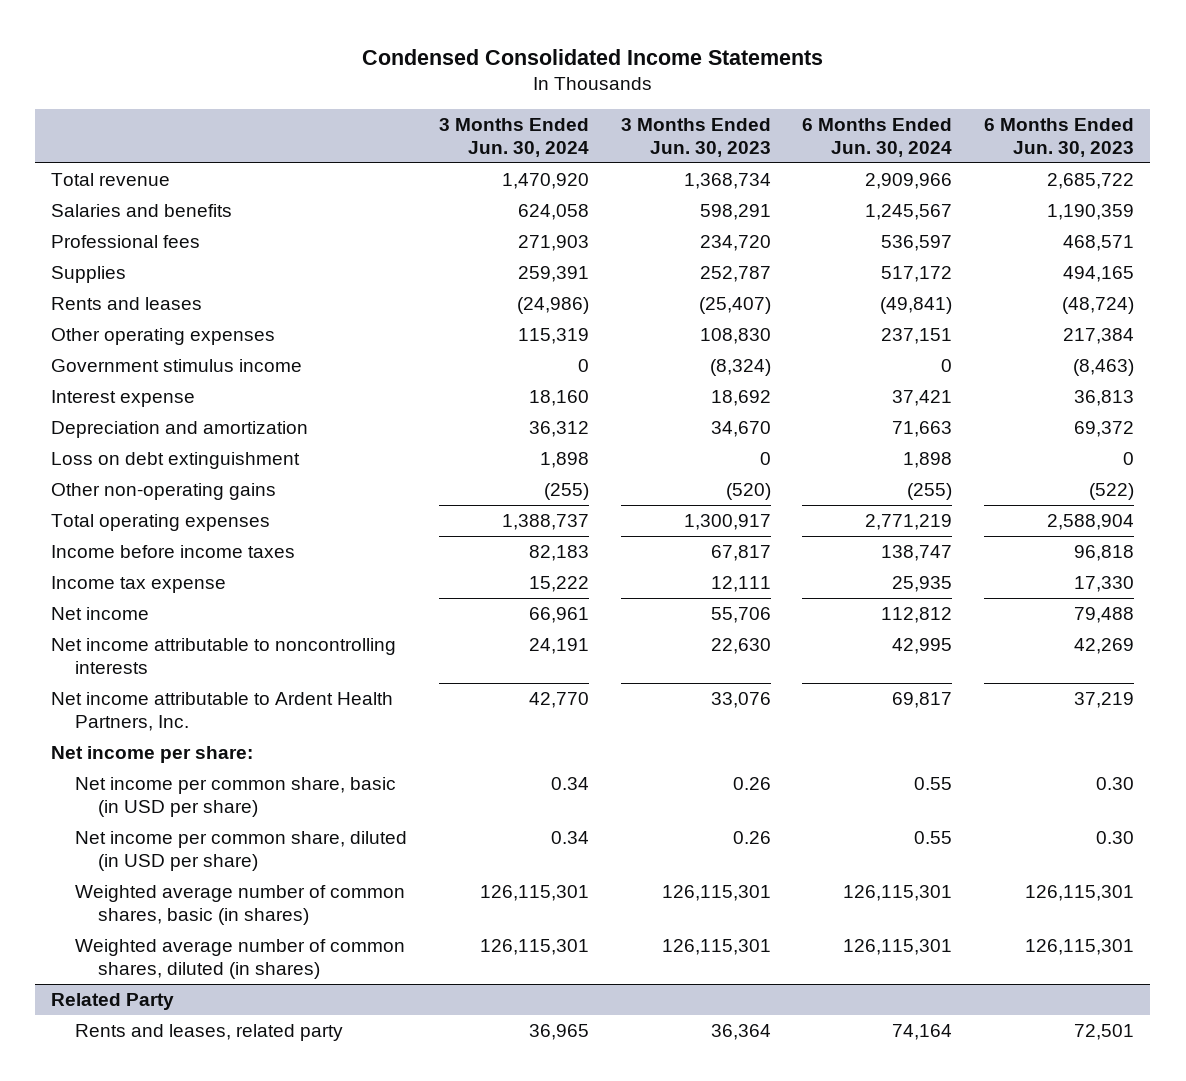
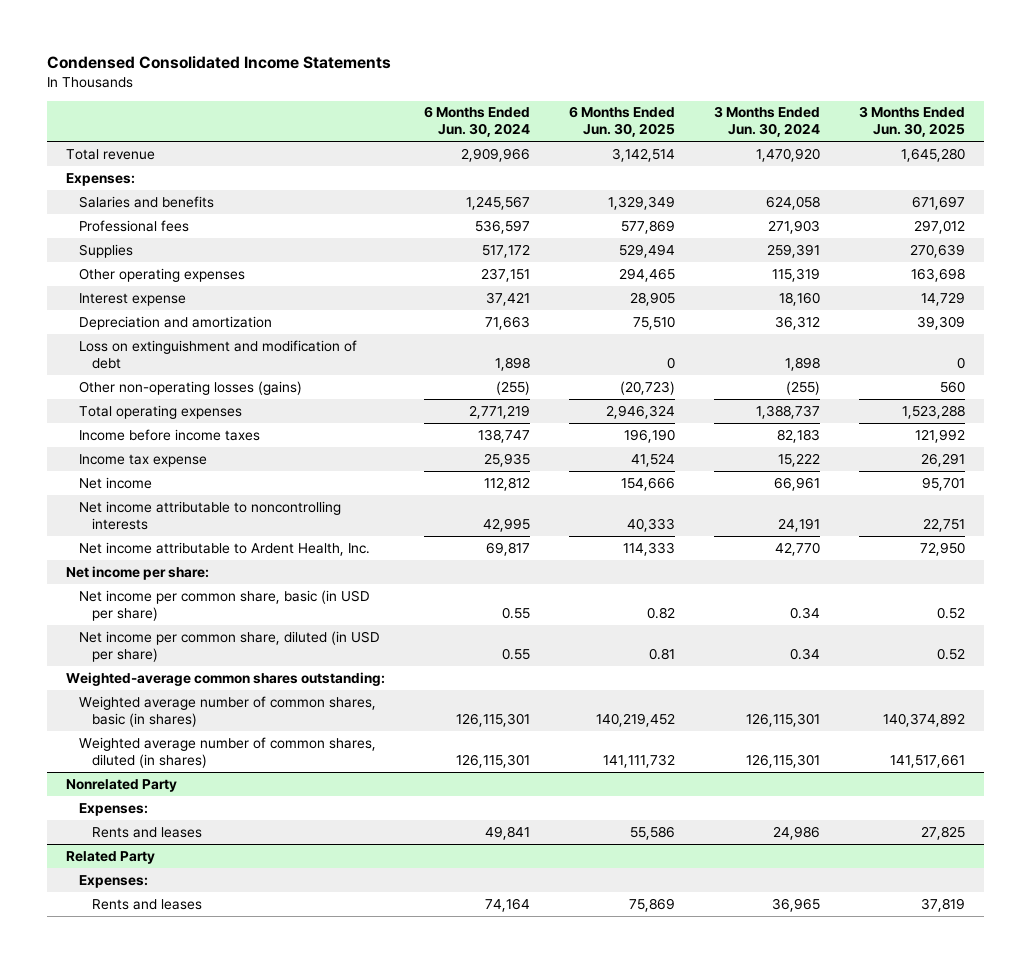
[620,117,771,157] 3 Months Ended Jun. 30, 2023 -> none
[984,117,1135,157] 6 Months Ended Jun. 30, 2023 -> none
none -> [568,106,675,138] 6 Months Ended Jun. 30, 2025
none -> [858,106,965,138] 3 Months Ended Jun. 30, 2025
none -> [66,172,136,186] Expenses:
[51,296,203,310] Rents and leases -> none
[51,358,303,372] Government stimulus income -> none
[51,451,301,469] Loss on debt extinguishment -> [78,339,357,369] Loss on extinguishment and modification of debt
[51,482,277,500] Other non-operating gains -> [78,380,302,395] Other non-operating losses (gains)
[51,691,394,732] Net income attributable to Ardent Health Partners, Inc. -> [78,541,370,556] Net income attributable to Ardent Health, Inc.
none -> [66,671,386,686] Weighted-average common shares outstanding:
none -> [66,778,178,792] Nonrelated Party
none -> [78,802,148,816] Expenses:
none -> [91,826,202,838] Rents and leases
none -> [78,874,148,888] Expenses:
[74,1023,343,1041] Rents and leases, related party -> [91,898,202,910] Rents and leases

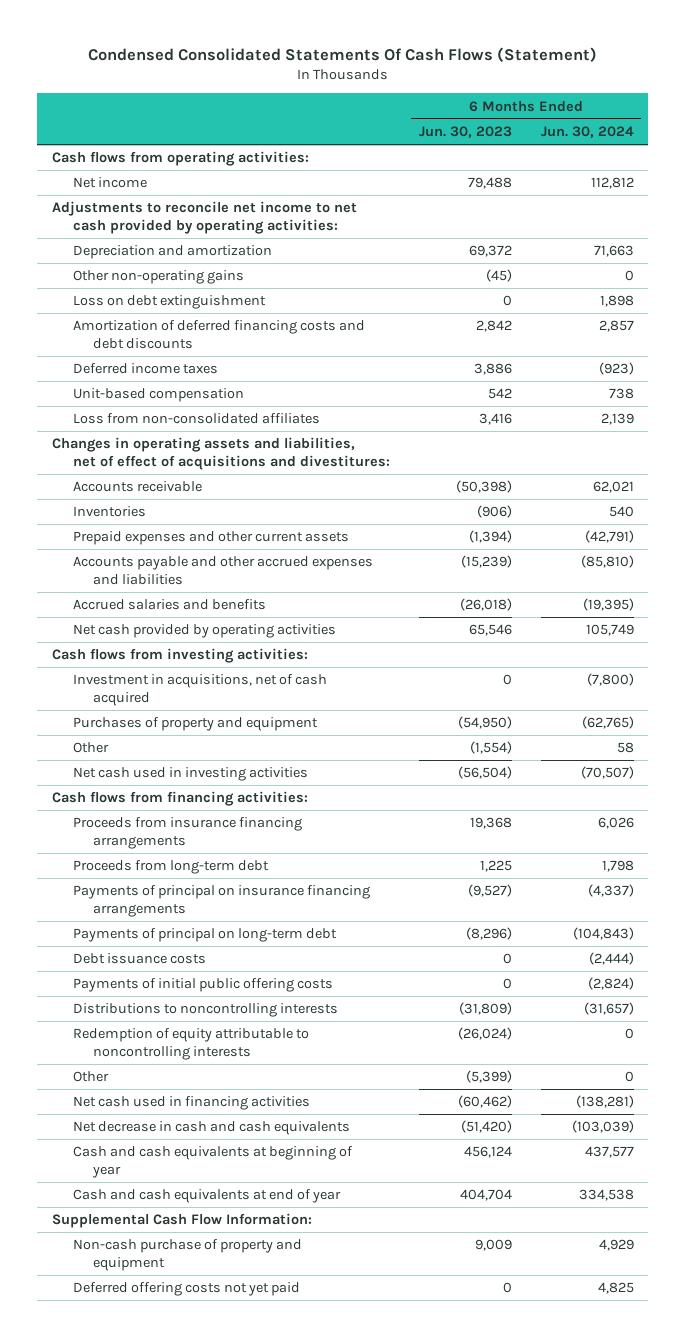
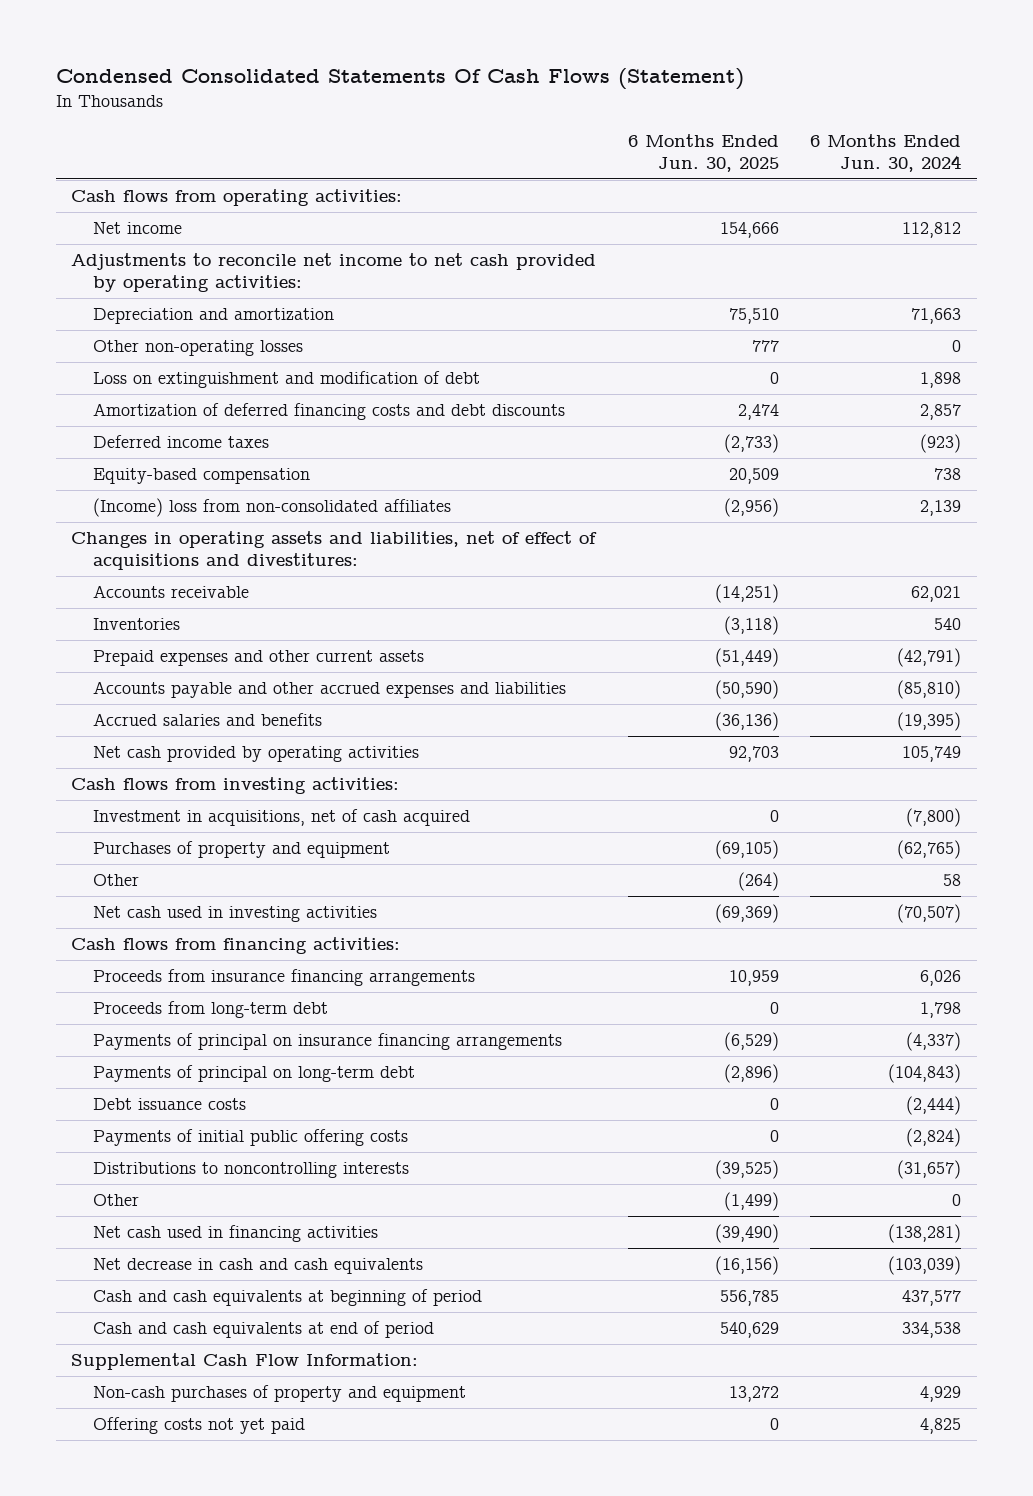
[418,125,512,138] Jun. 30, 2023 -> none
none -> [627,133,779,173] 6 Months Ended Jun. 30, 2025
[72,270,244,285] Other non-operating gains -> [93,339,304,356] Other non-operating losses
[72,295,266,310] Loss on debt extinguishment -> [93,370,481,388] Loss on extinguishment and modification of debt
[72,388,244,403] Unit-based compensation -> [93,467,311,484] Equity-based compensation
[72,413,320,425] Loss from non-consolidated affiliates -> [93,497,452,517] (Income) loss from non-consolidated affiliates
[72,1028,309,1060] Redemption of equity attributable to noncontrolling interests -> none
[72,1146,353,1178] Cash and cash equivalents at beginning of year -> [93,1288,483,1306] Cash and cash equivalents at beginning of period
[72,1189,341,1204] Cash and cash equivalents at end of year -> [93,1320,435,1338] Cash and cash equivalents at end of period
[72,1239,302,1271] Non-cash purchase of property and equipment -> [93,1384,467,1402] Non-cash purchases of property and equipment
[72,1282,300,1297] Deferred offering costs not yet paid -> [93,1416,306,1434] Offering costs not yet paid

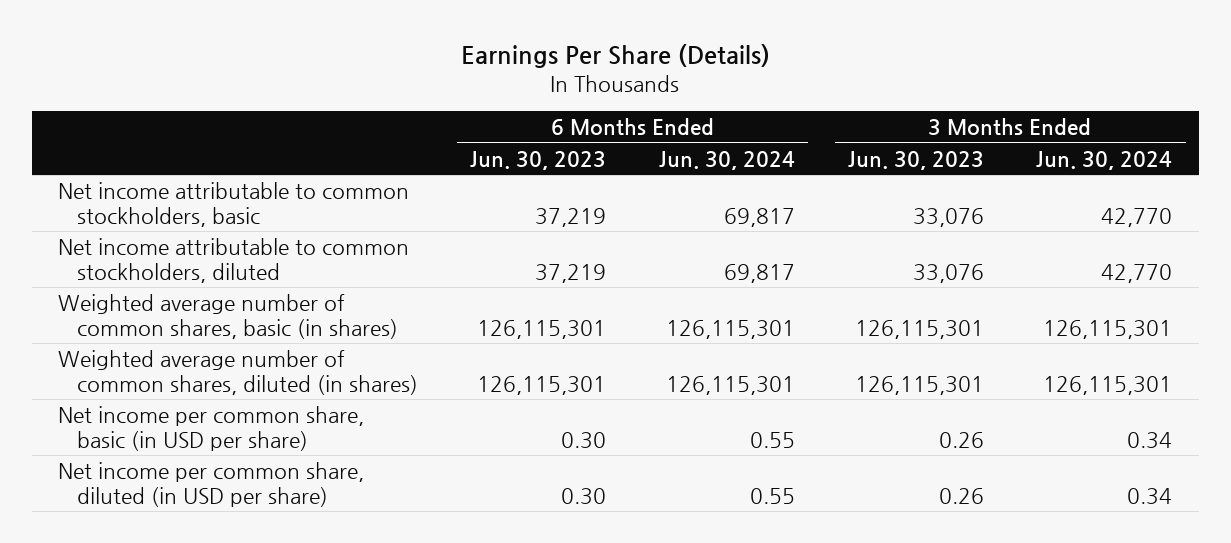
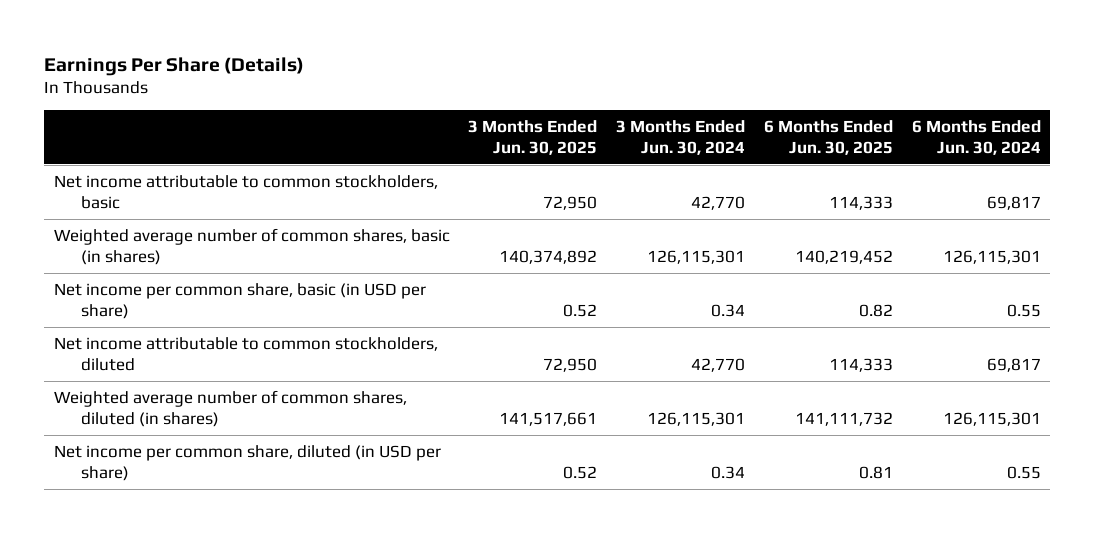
[470,150,607,170] Jun. 30, 2023 -> none
[847,150,984,170] Jun. 30, 2023 -> none
none -> [468,120,598,155] 3 Months Ended Jun. 30, 2025
none -> [763,120,893,155] 6 Months Ended Jun. 30, 2025
[58,237,410,283] Net income attributable to common stockholders, diluted -> [53,336,438,371] Net income attributable to common stockholders, diluted
[58,349,418,395] Weighted average number of common shares, diluted (in shares) -> [53,389,407,427] Weighted average number of common shares, diluted (in shares)

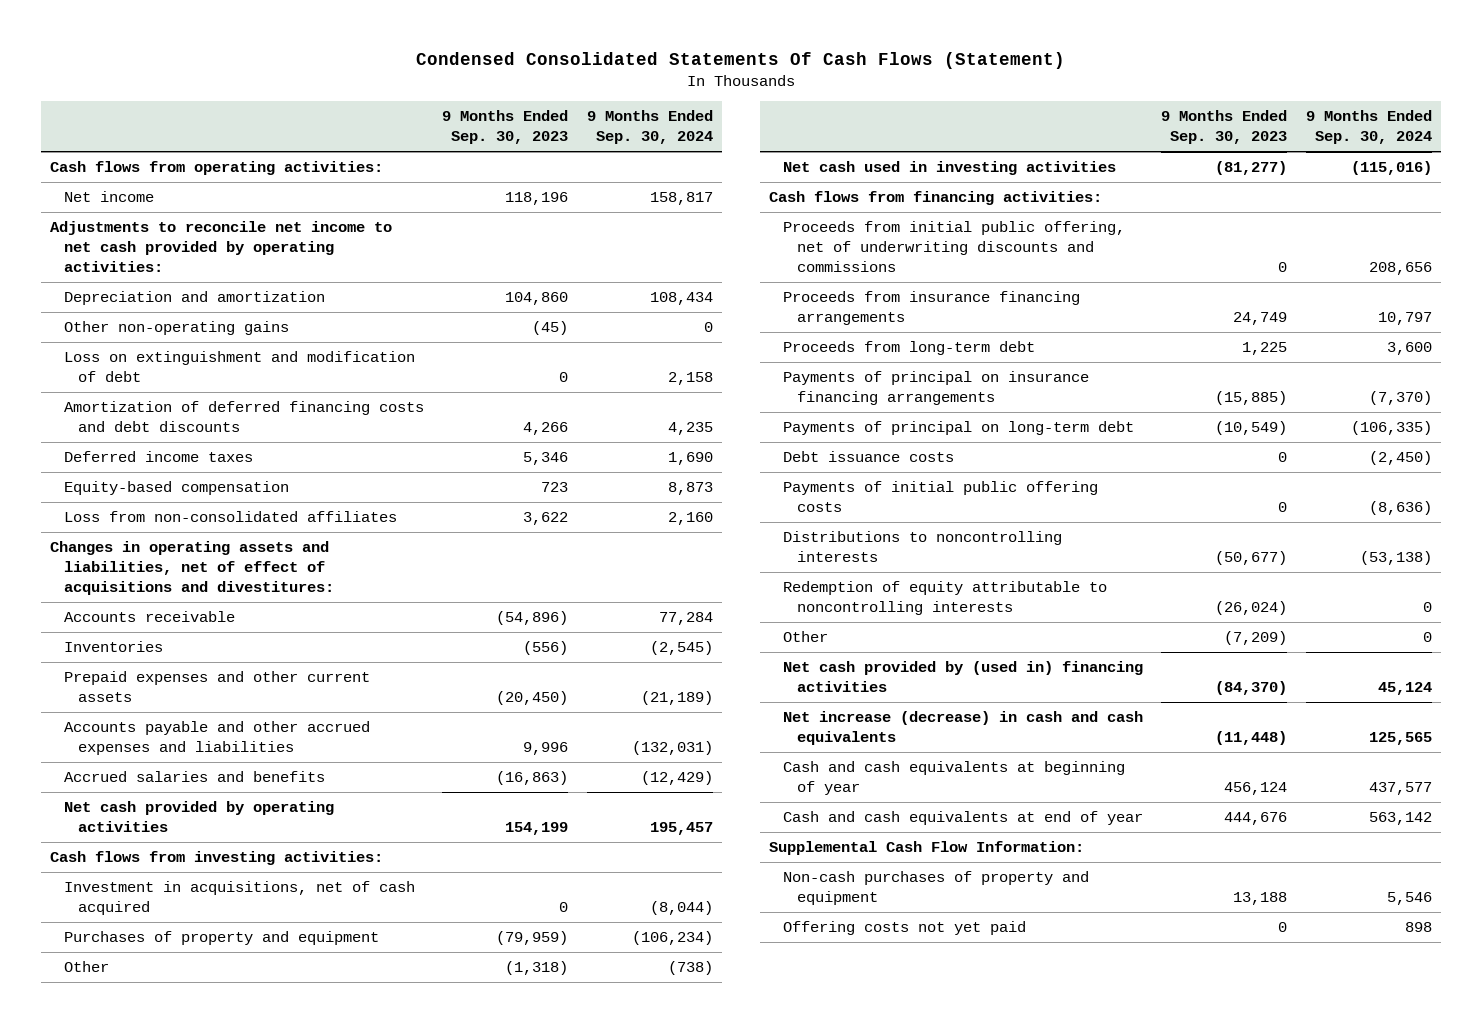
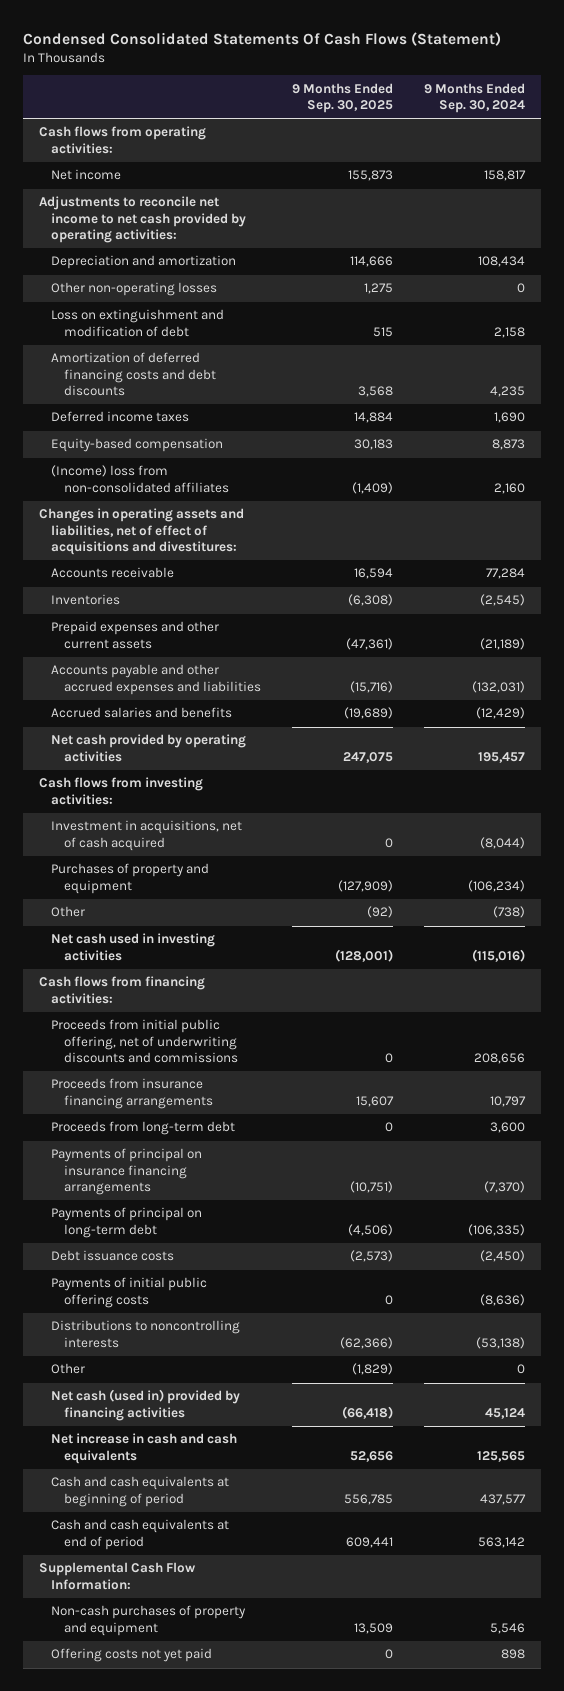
[442,110,569,145] 9 Months Ended Sep. 30, 2023 -> none
none -> [292,82,394,114] 9 Months Ended Sep. 30, 2025
[64,321,290,336] Other non-operating gains -> [51,282,218,297] Other non-operating losses
[64,511,398,523] Loss from non-consolidated affiliates -> [51,465,230,493] (Income) loss from non-consolidated affiliates
[783,581,1108,616] Redemption of equity attributable to noncontrolling interests -> none
[783,661,1144,693] Net cash provided by (used in) financing activities -> [51,1389,241,1421] Net cash (used in) provided by financing activities
[783,711,1144,746] Net increase (decrease) in cash and cash equivalents -> [51,1433,238,1464] Net increase in cash and cash equivalents
[783,761,1126,796] Cash and cash equivalents at beginning of year -> [51,1476,230,1507] Cash and cash equivalents at beginning of period
[783,811,1144,826] Cash and cash equivalents at end of year -> [51,1519,230,1550] Cash and cash equivalents at end of period

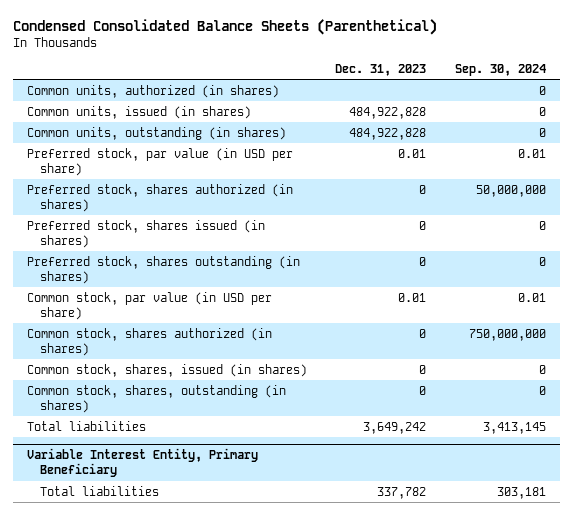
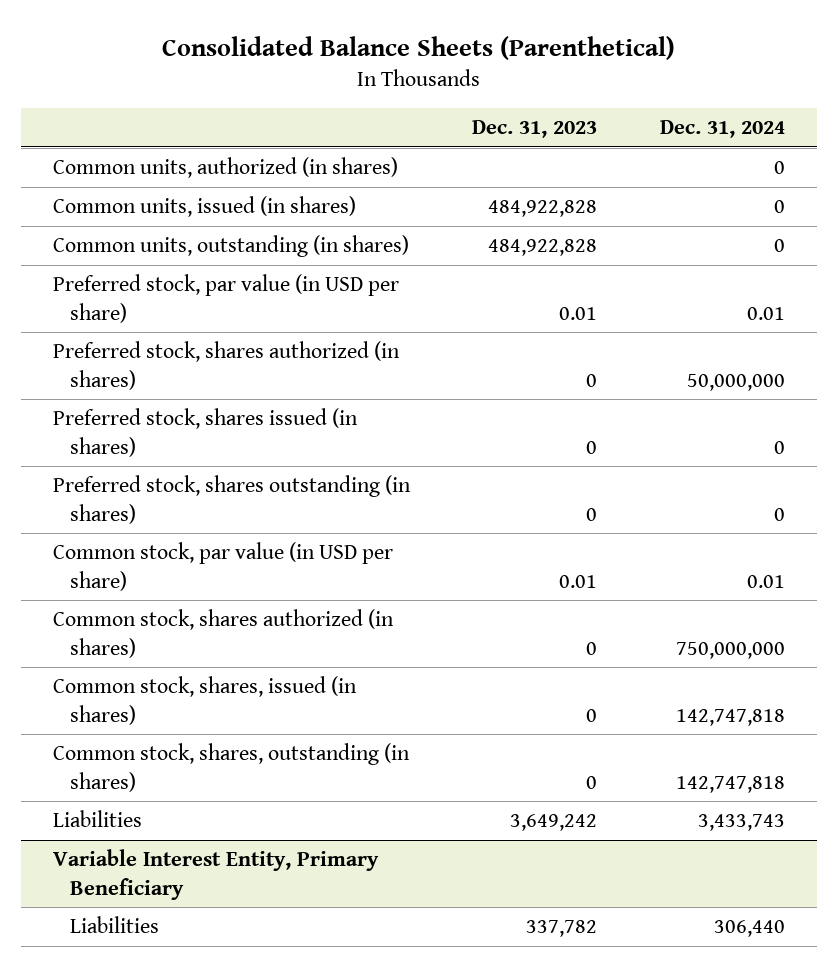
[12,18,437,35] Condensed Consolidated Balance Sheets (Parenthetical) -> [161,35,675,60] Consolidated Balance Sheets (Parenthetical)
[454,63,546,76] Sep. 30, 2024 -> none
none -> [660,120,786,139] Dec. 31, 2024
[26,420,146,431] Total liabilities -> [52,810,142,828] Liabilities
[40,485,160,496] Total liabilities -> [70,916,160,934] Liabilities

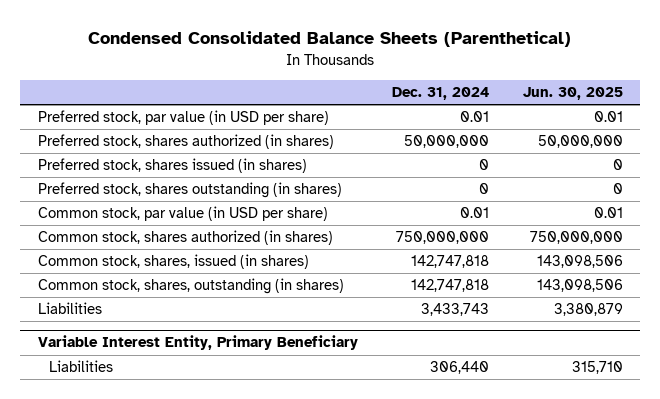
[161,35,675,60] Consolidated Balance Sheets (Parenthetical) -> [88,31,572,48] Condensed Consolidated Balance Sheets (Parenthetical)
[472,120,598,139] Dec. 31, 2023 -> none
none -> [522,87,623,101] Jun. 30, 2025
[52,157,398,179] Common units, authorized (in shares) -> none
[52,196,356,218] Common units, issued (in shares) -> none
[52,235,409,258] Common units, outstanding (in shares) -> none

